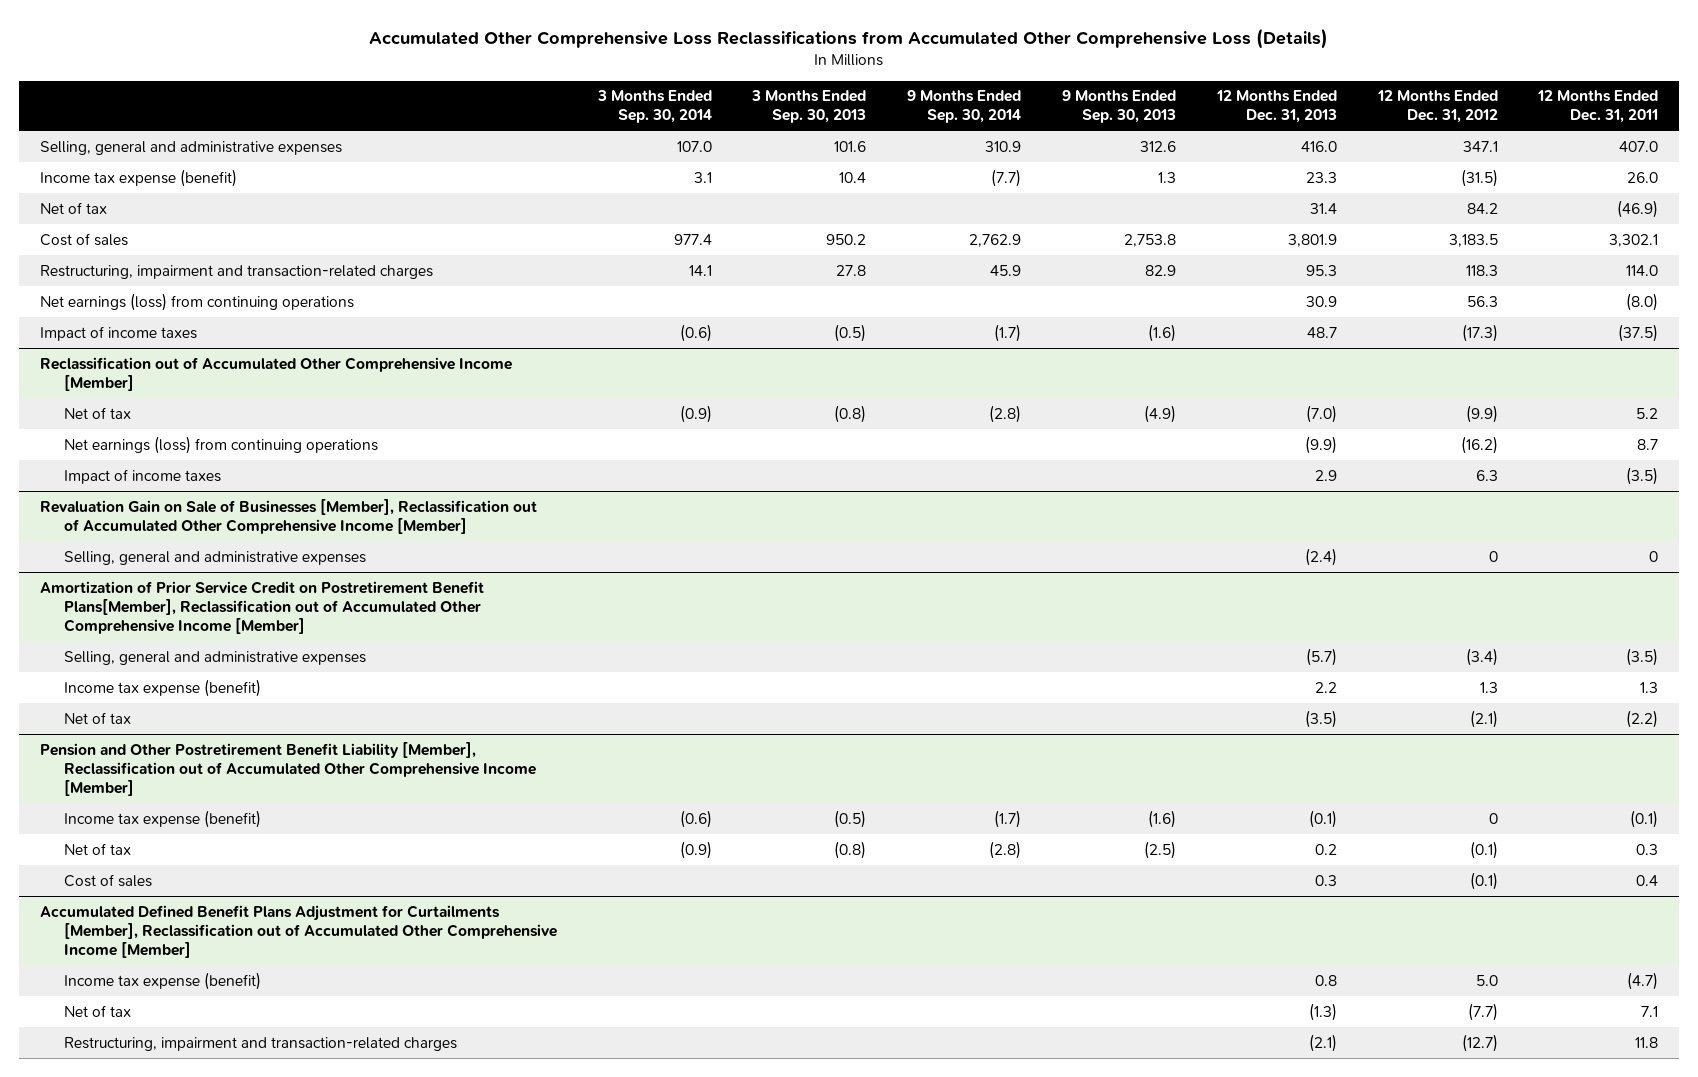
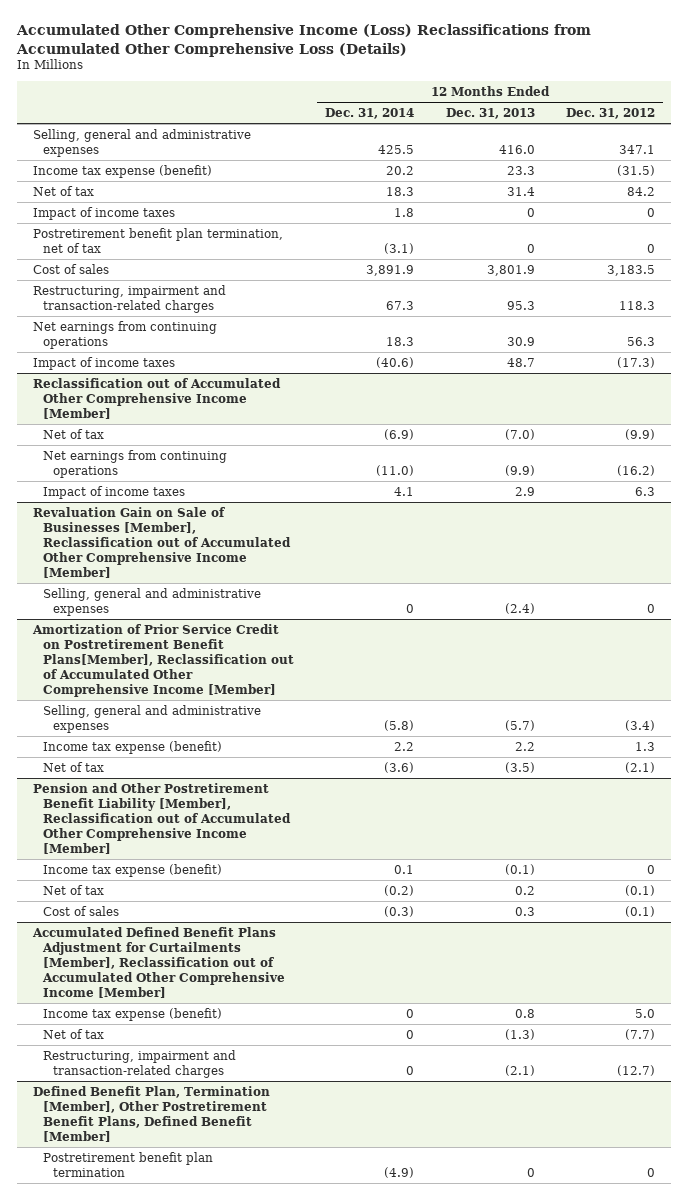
[369,27,1329,49] Accumulated Other Comprehensive Loss Reclassifications from Accumulated Other Comprehensive Loss (Details) -> [15,24,591,57] Accumulated Other Comprehensive Income (Loss) Reclassifications from Accumulated Other Comprehensive Loss (Details)
[596,90,712,124] 3 Months Ended Sep. 30, 2014 -> none
[751,90,867,124] 3 Months Ended Sep. 30, 2013 -> none
[907,90,1022,124] 9 Months Ended Sep. 30, 2014 -> none
[1062,90,1177,124] 9 Months Ended Sep. 30, 2013 -> none
[1537,90,1659,124] 12 Months Ended Dec. 31, 2011 -> none
none -> [325,107,415,119] Dec. 31, 2014
none -> [32,206,175,220] Impact of income taxes
none -> [32,227,283,253] Postretirement benefit plan termination, net of tax
[39,292,354,311] Net earnings (loss) from continuing operations -> [32,320,217,349] Net earnings from continuing operations
[63,435,378,454] Net earnings (loss) from continuing operations -> [42,449,227,478] Net earnings from continuing operations
none -> [32,1085,270,1142] Defined Benefit Plan, Termination [Member], Other Postretirement Benefit Plans, Defined Benefit [Member]
none -> [42,1151,213,1177] Postretirement benefit plan termination

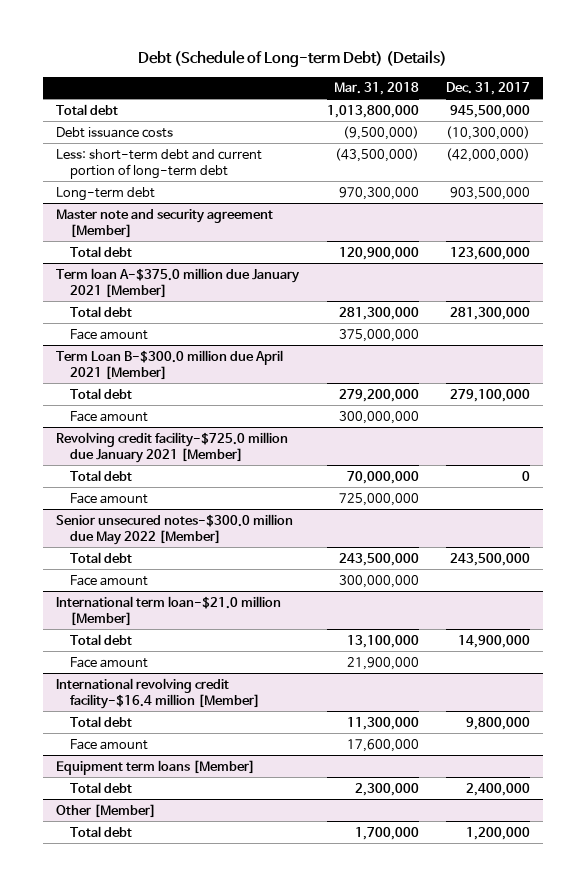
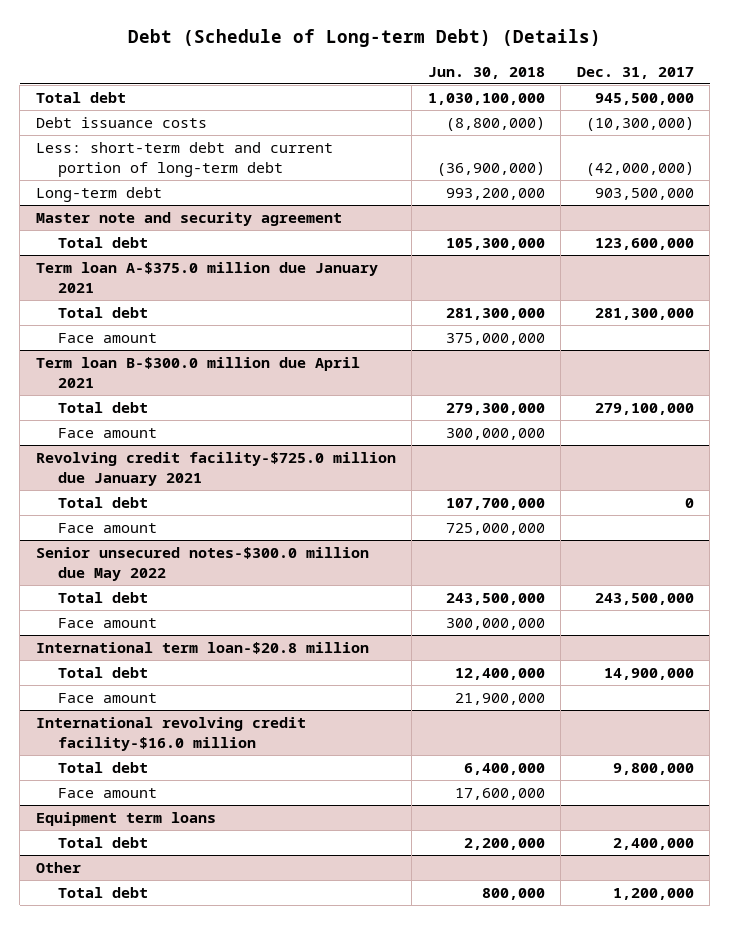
[333,82,419,96] Mar. 31, 2018 -> none
none -> [427,66,545,79] Jun. 30, 2018
[56,208,274,239] Master note and security agreement [Member] -> [35,211,342,226] Master note and security agreement
[56,267,301,299] Term loan A-$375.0 million due January 2021 [Member] -> [35,261,378,293] Term loan A-$375.0 million due January 2021
[56,349,284,381] Term Loan B-$300.0 million due April 2021 [Member] -> [35,356,360,388] Term loan B-$300.0 million due April 2021
[56,431,289,464] Revolving credit facility-$725.0 million due January 2021 [Member] -> [35,451,396,486] Revolving credit facility-$725.0 million due January 2021
[56,513,294,546] Senior unsecured notes-$300.0 million due May 2022 [Member] -> [35,546,369,581] Senior unsecured notes-$300.0 million due May 2022
[56,595,282,627] International term loan-$21.0 million [Member] -> [35,641,369,654] International term loan-$20.8 million
[56,677,260,710] International revolving credit facility-$16.4 million [Member] -> [35,716,306,751] International revolving credit facility-$16.0 million
[56,759,256,775] Equipment term loans [Member] -> [35,811,216,826] Equipment term loans
[56,803,157,818] Other [Member] -> [35,861,81,873] Other

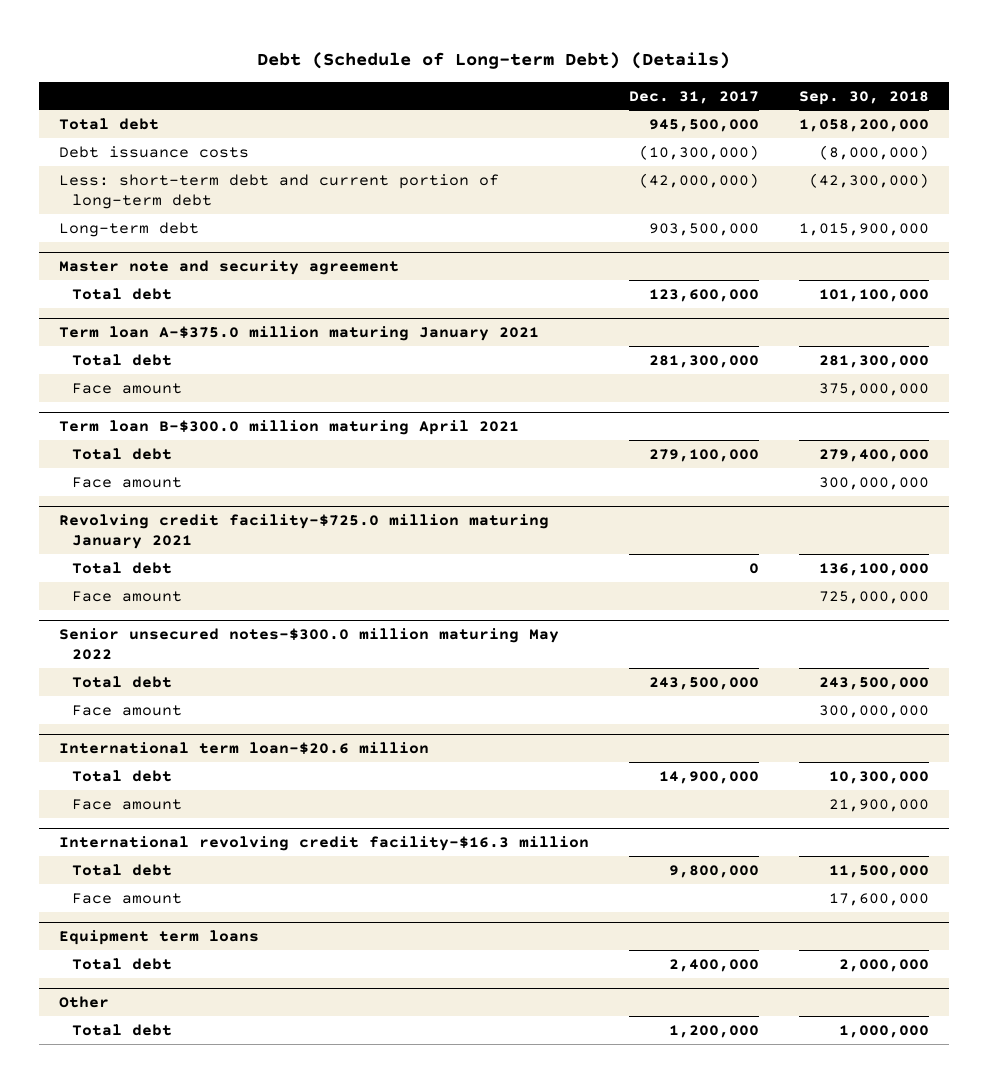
[427,66,545,79] Jun. 30, 2018 -> none
none -> [798,90,929,105] Sep. 30, 2018
[35,261,378,293] Term loan A-$375.0 million due January 2021 -> [59,325,540,341] Term loan A-$375.0 million maturing January 2021
[35,356,360,388] Term loan B-$300.0 million due April 2021 -> [59,419,520,435] Term loan B-$300.0 million maturing April 2021
[35,451,396,486] Revolving credit facility-$725.0 million due January 2021 -> [59,513,550,550] Revolving credit facility-$725.0 million maturing January 2021
[35,546,369,581] Senior unsecured notes-$300.0 million due May 2022 -> [59,627,560,661] Senior unsecured notes-$300.0 million maturing May 2022
[35,641,369,654] International term loan-$20.8 million -> [59,741,430,755] International term loan-$20.6 million
[35,716,306,751] International revolving credit facility-$16.0 million -> [59,835,590,851] International revolving credit facility-$16.3 million

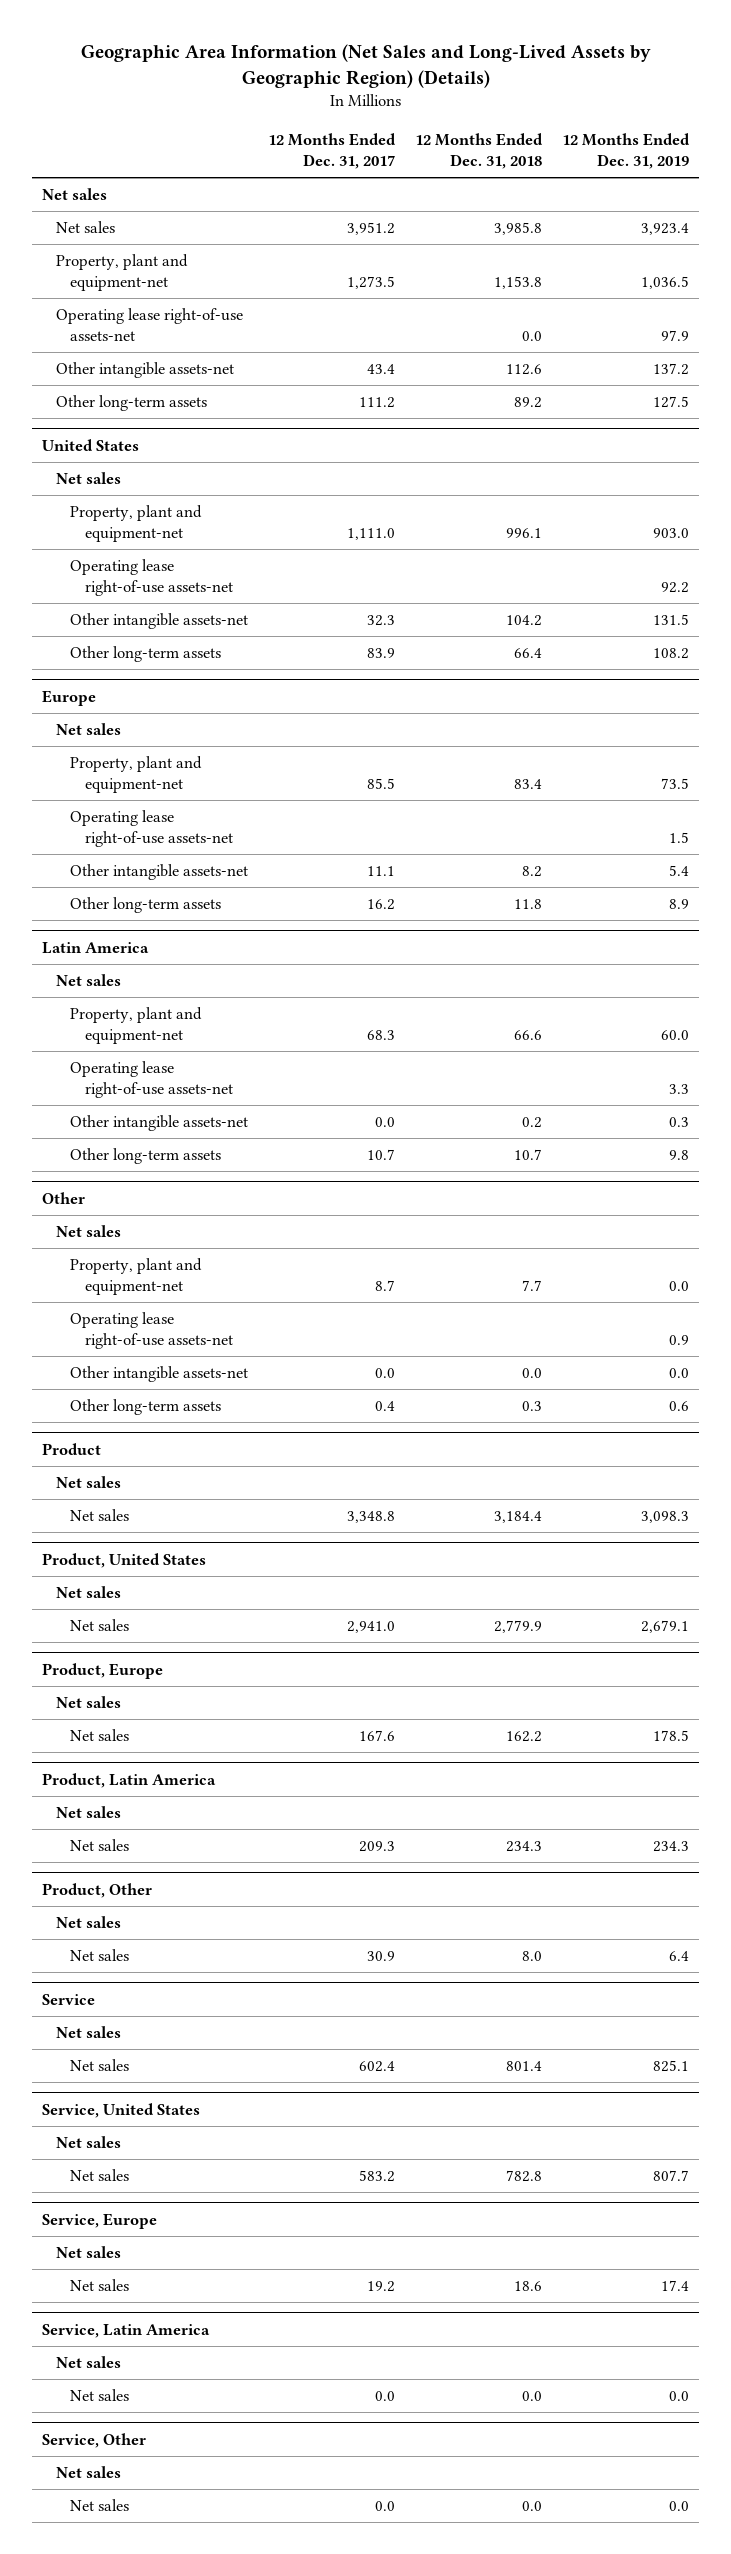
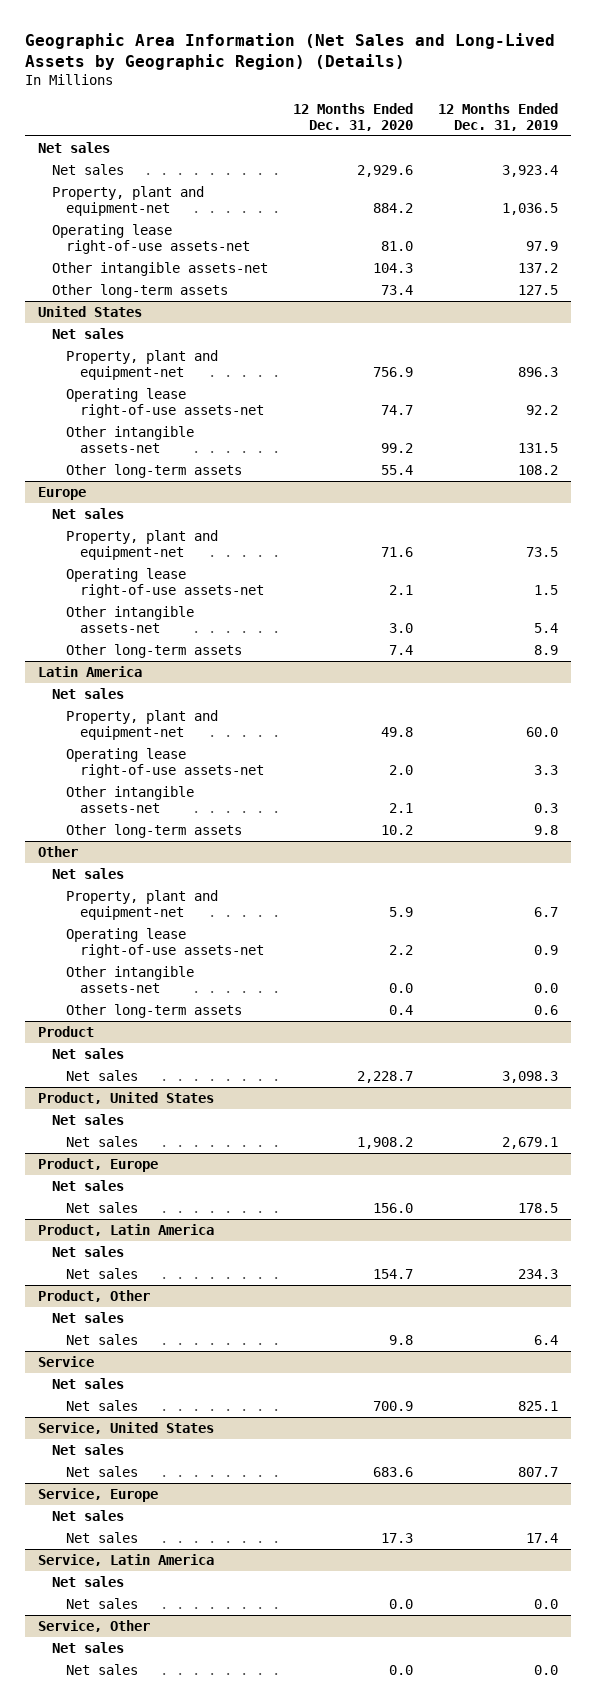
[268,133,397,170] 12 Months Ended Dec. 31, 2017 -> none
[415,133,544,170] 12 Months Ended Dec. 31, 2018 -> none
none -> [293,102,414,131] 12 Months Ended Dec. 31, 2020
[653,527,690,538] 903.0 -> [518,366,559,377] 896.3
[669,1280,690,1291] 0.0 -> [534,906,559,917] 6.7

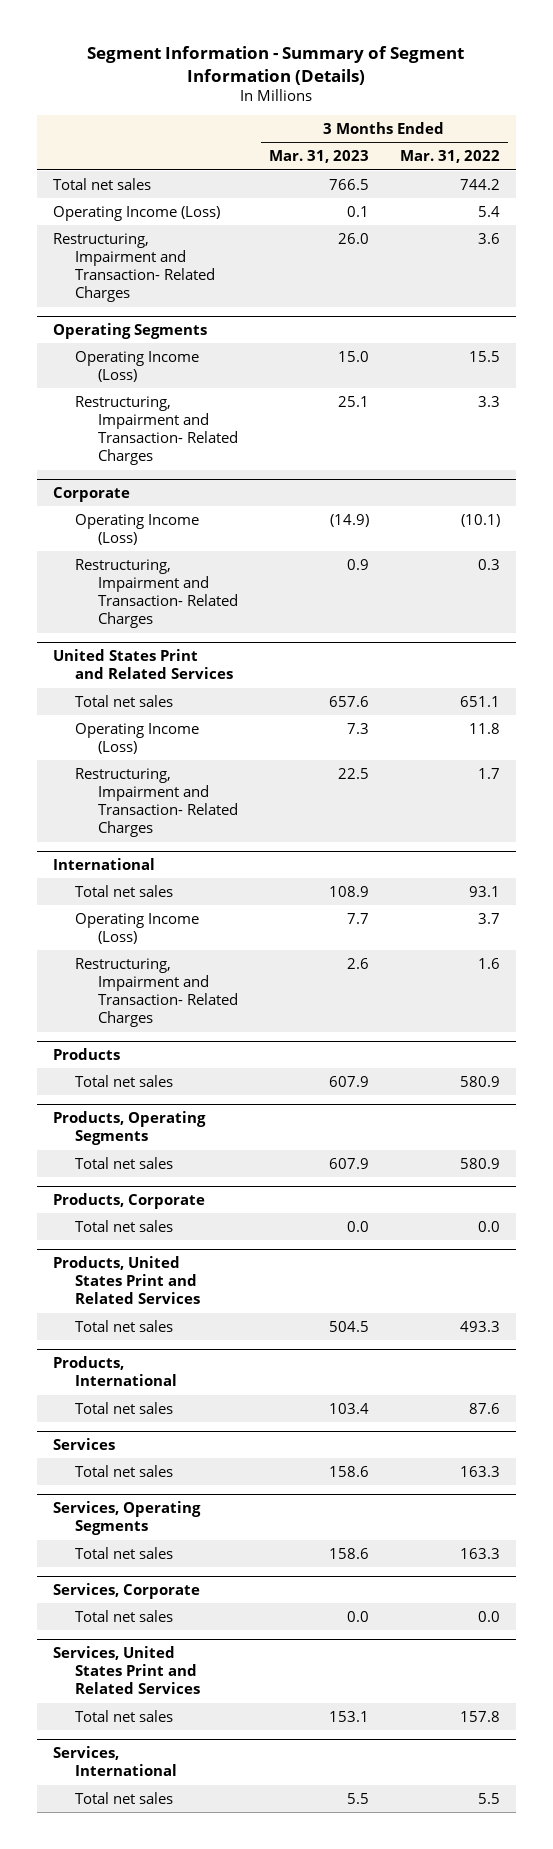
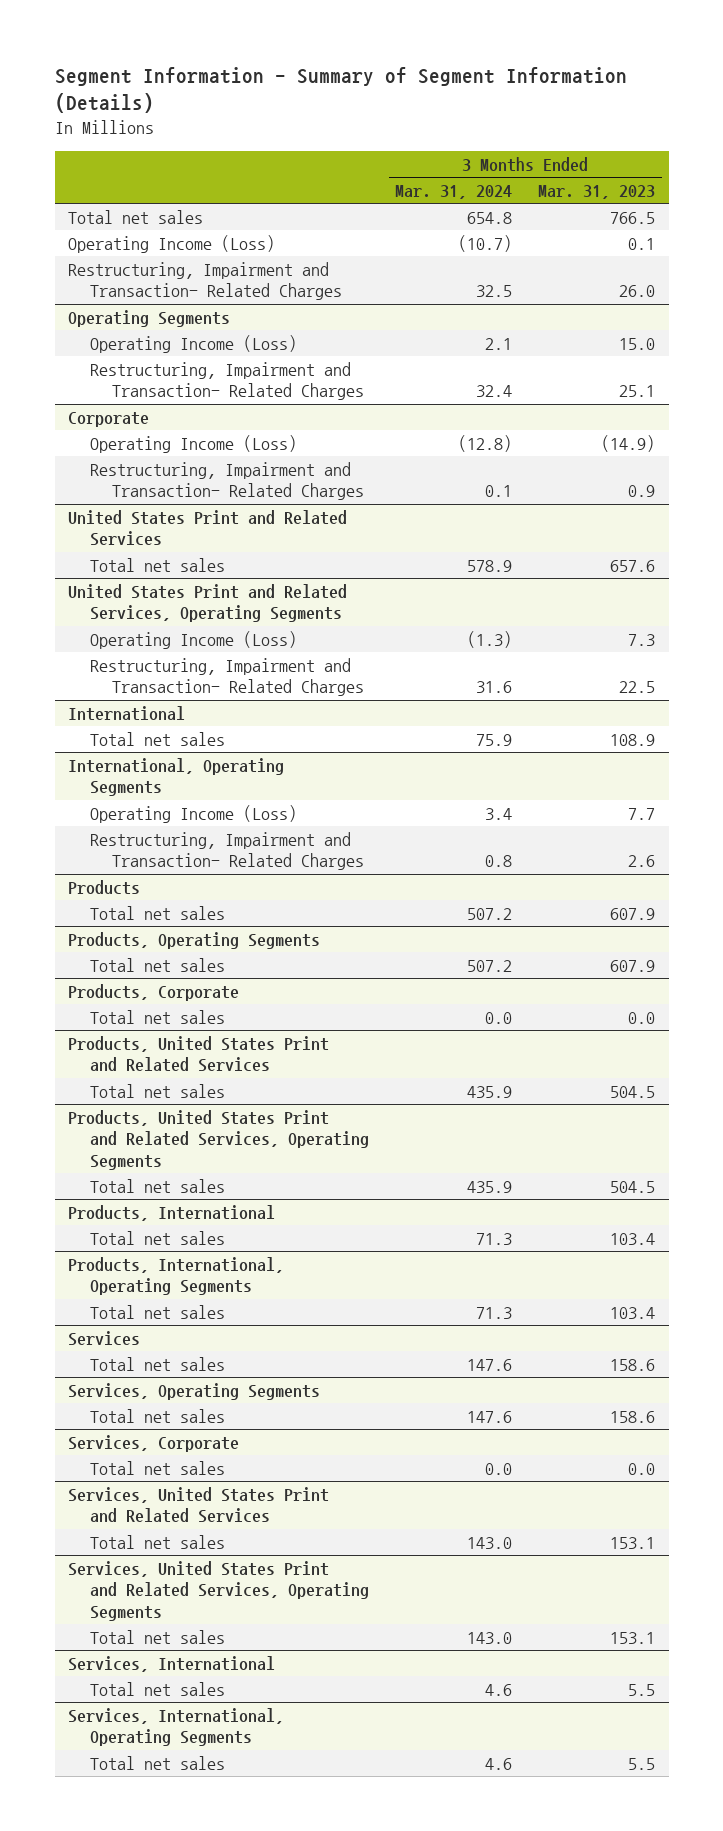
[399,150,500,164] Mar. 31, 2022 -> none
none -> [395,184,513,199] Mar. 31, 2024
none -> [67,583,347,623] United States Print and Related Services, Operating Segments
none -> [67,757,284,797] International, Operating Segments
none -> [67,1109,369,1170] Products, United States Print and Related Services, Operating Segments
none -> [89,1178,225,1193] Total net sales
none -> [67,1256,284,1296] Products, International, Operating Segments
none -> [89,1304,225,1319] Total net sales
none -> [67,1560,369,1621] Services, United States Print and Related Services, Operating Segments
none -> [89,1629,225,1644] Total net sales
none -> [67,1707,284,1747] Services, International, Operating Segments
none -> [89,1755,225,1770] Total net sales

